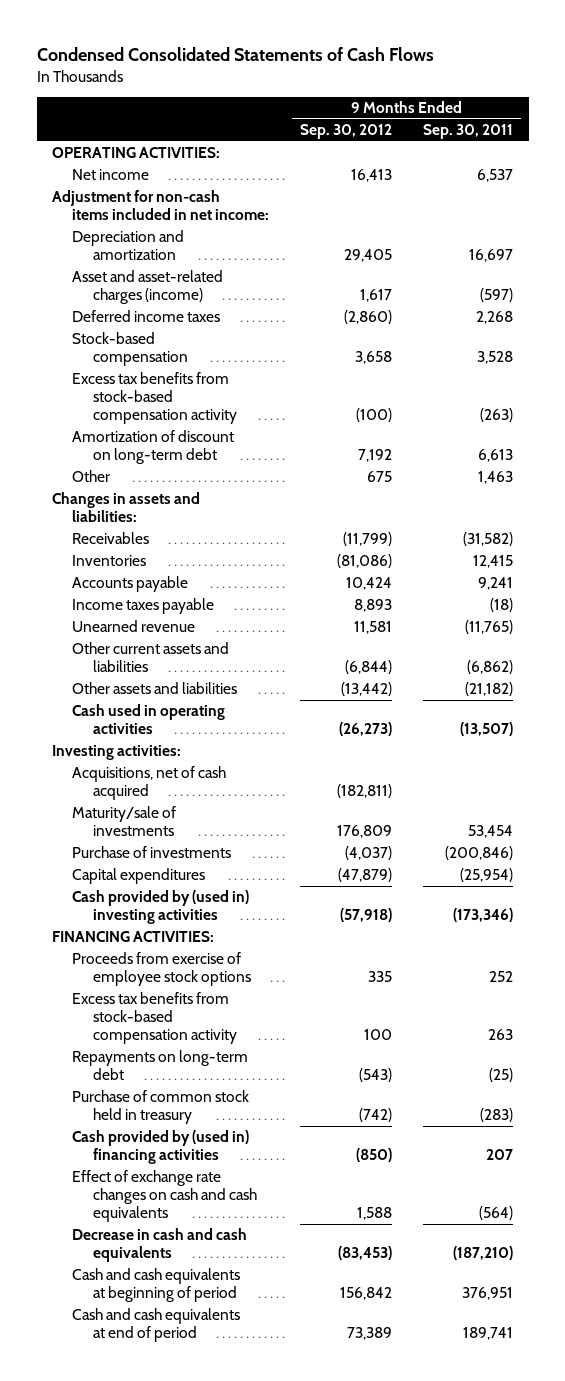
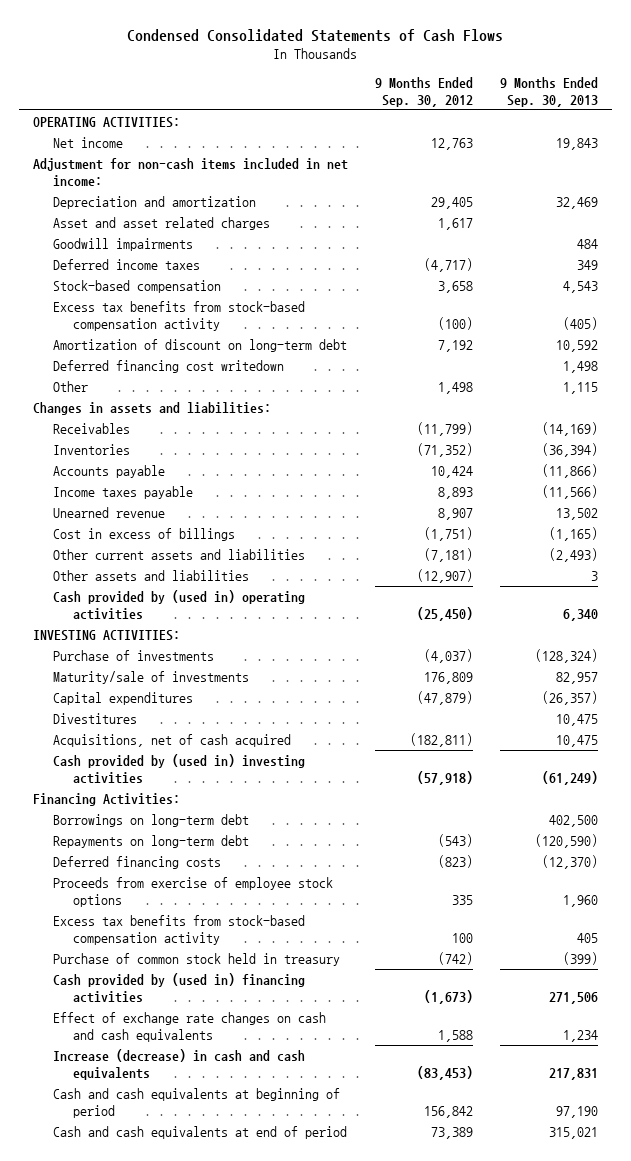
[423,124,514,140] Sep. 30, 2011 -> none
none -> [500,76,599,107] 9 Months Ended Sep. 30, 2013
[351,169,393,183] 16,413 -> [430,137,473,150] 12,763
[72,270,224,305] Asset and asset-related charges (income) -> [52,216,270,230] Asset and asset related charges
none -> [52,237,193,251] Goodwill impairments
[344,310,393,325] (2,860) -> [423,257,473,272] (4,717)
none -> [52,359,284,373] Deferred financing cost writedown
[367,471,393,483] 675 -> [437,381,473,394] 1,498
[337,554,393,569] (81,086) -> [416,442,473,457] (71,352)
[354,621,393,635] 11,581 -> [437,507,473,520] 8,907
none -> [52,527,235,541] Cost in excess of billings
[345,660,393,675] (6,844) -> [423,547,473,562] (7,181)
[341,682,393,697] (13,442) -> [416,568,473,583] (12,907)
[72,704,226,735] Cash used in operating activities -> [52,589,305,620] Cash provided by (used in) operating activities
[339,722,393,737] (26,273) -> [416,606,473,621] (25,450)
[52,745,182,761] Investing activities: -> [32,629,180,641] INVESTING ACTIVITIES:
[72,806,177,837] Maturity/sale of investments -> [52,670,249,684] Maturity/sale of investments
none -> [52,712,137,724] Divestitures
[72,766,227,801] Acquisitions, net of cash acquired -> [52,733,291,747] Acquisitions, net of cash acquired
[52,931,215,943] FINANCING ACTIVITIES: -> [32,792,180,806] Financing Activities:
none -> [52,813,249,827] Borrowings on long-term debt
[72,1050,249,1081] Repayments on long-term debt -> [52,834,249,848] Repayments on long-term debt
none -> [52,855,221,869] Deferred financing costs
[356,1148,393,1163] (850) -> [423,989,473,1004] (1,673)
[72,1228,248,1263] Decrease in cash and cash equivalents -> [52,1048,305,1080] Increase (decrease) in cash and cash equivalents

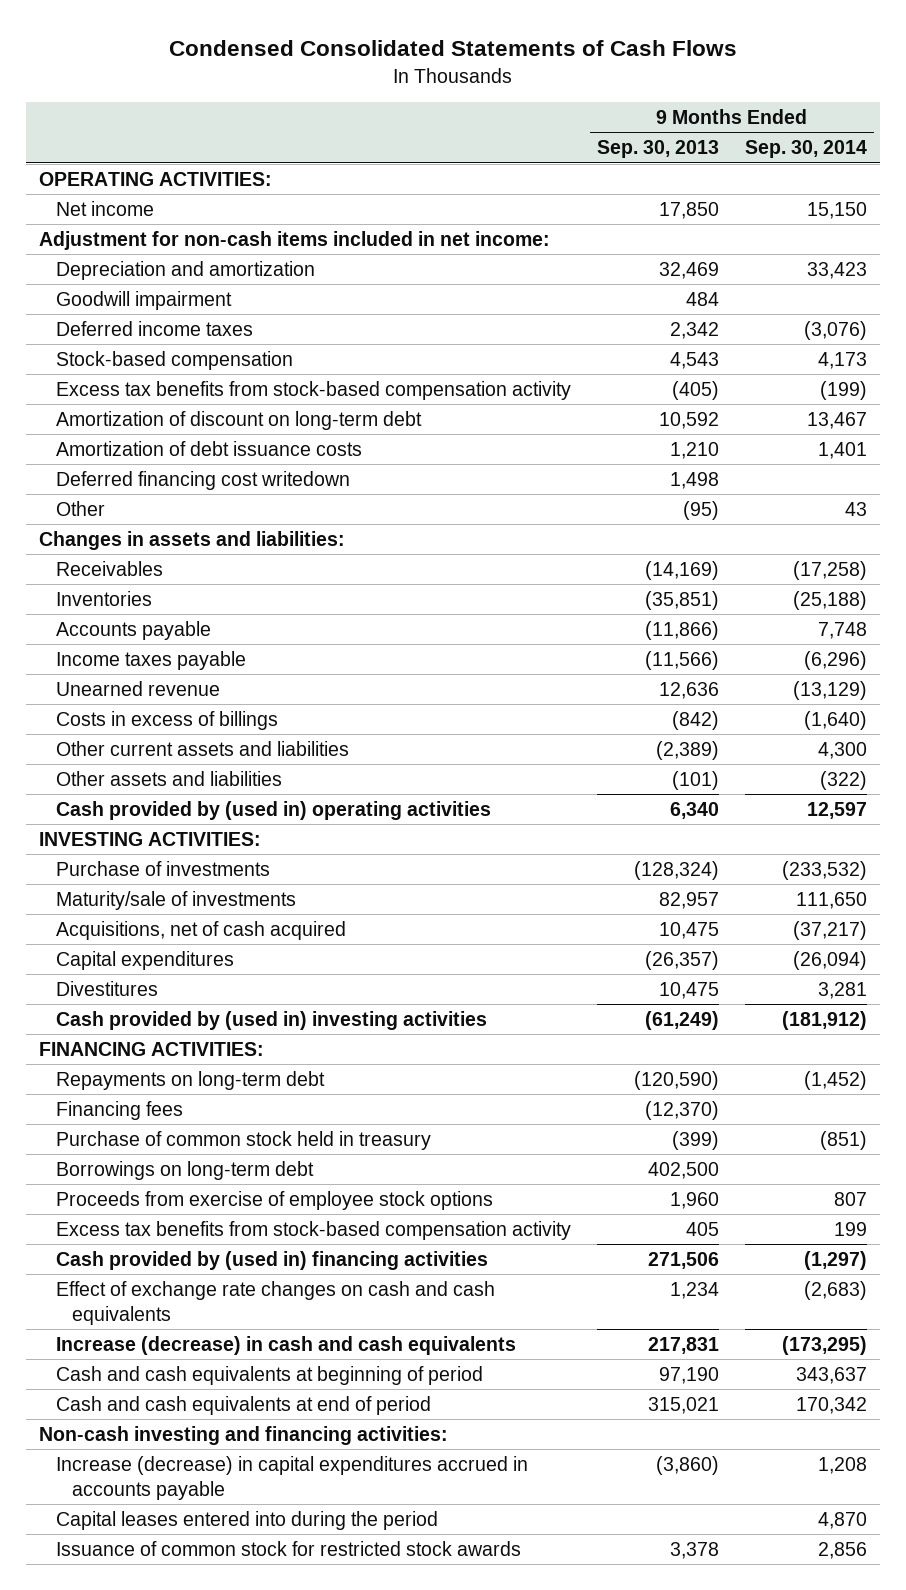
[374,76,473,107] 9 Months Ended Sep. 30, 2012 -> none
none -> [745,140,868,159] Sep. 30, 2014
[556,137,599,150] 19,843 -> [658,201,719,219] 17,850
[52,216,270,230] Asset and asset related charges -> none
[52,237,193,251] Goodwill impairments -> [55,290,232,310] Goodwill impairment
[577,259,599,270] 349 -> [669,321,719,339] 2,342
none -> [55,440,362,456] Amortization of debt issuance costs
[563,381,599,394] 1,115 -> [682,500,719,520] (95)
[542,442,599,457] (36,394) -> [644,590,719,610] (35,851)
[556,507,599,520] 13,502 -> [658,681,719,699] 12,636
[52,527,235,541] Cost in excess of billings -> [55,710,278,730] Costs in excess of billings
[549,526,599,541] (1,165) -> [671,710,719,730] (842)
[549,547,599,562] (2,493) -> [655,740,719,760] (2,389)
[591,570,599,581] 3 -> [671,770,719,790] (101)
[52,733,291,747] Acquisitions, net of cash acquired -> [55,920,346,940] Acquisitions, net of cash acquired
[32,792,180,806] Financing Activities: -> [39,1041,265,1056] FINANCING ACTIVITIES:
[52,855,221,869] Deferred financing costs -> [55,1100,183,1120] Financing fees
[52,952,340,966] Purchase of common stock held in treasury -> [55,1130,431,1150] Purchase of common stock held in treasury
[52,813,249,827] Borrowings on long-term debt -> [55,1160,314,1180] Borrowings on long-term debt
none -> [39,1425,449,1445] Non-cash investing and financing activities:
none -> [55,1455,528,1500] Increase (decrease) in capital expenditures accrued in accounts payable
none -> [55,1510,438,1530] Capital leases entered into during the period
none -> [55,1540,521,1556] Issuance of common stock for restricted stock awards

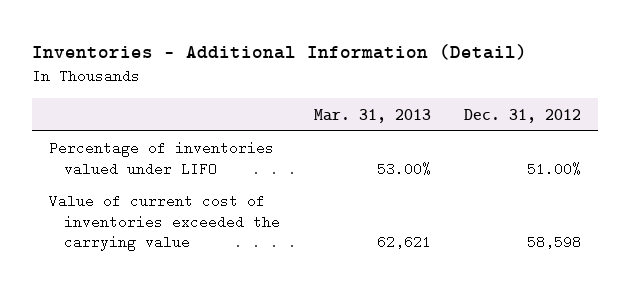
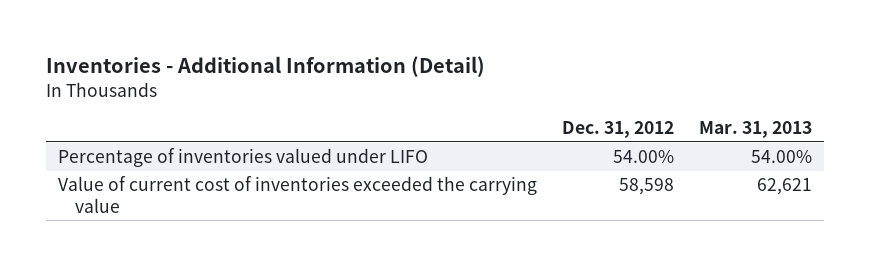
[376,161,431,176] 53.00% -> [750,150,812,164] 54.00%
[527,161,582,176] 51.00% -> [613,150,675,164] 54.00%

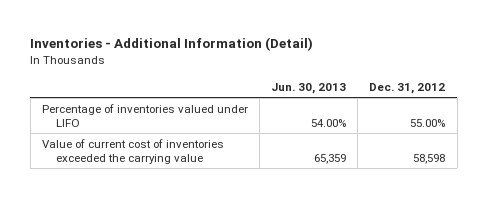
[698,121,812,139] Mar. 31, 2013 -> none
none -> [271,82,347,94] Jun. 30, 2013
[613,150,675,164] 54.00% -> [410,118,446,127] 55.00%

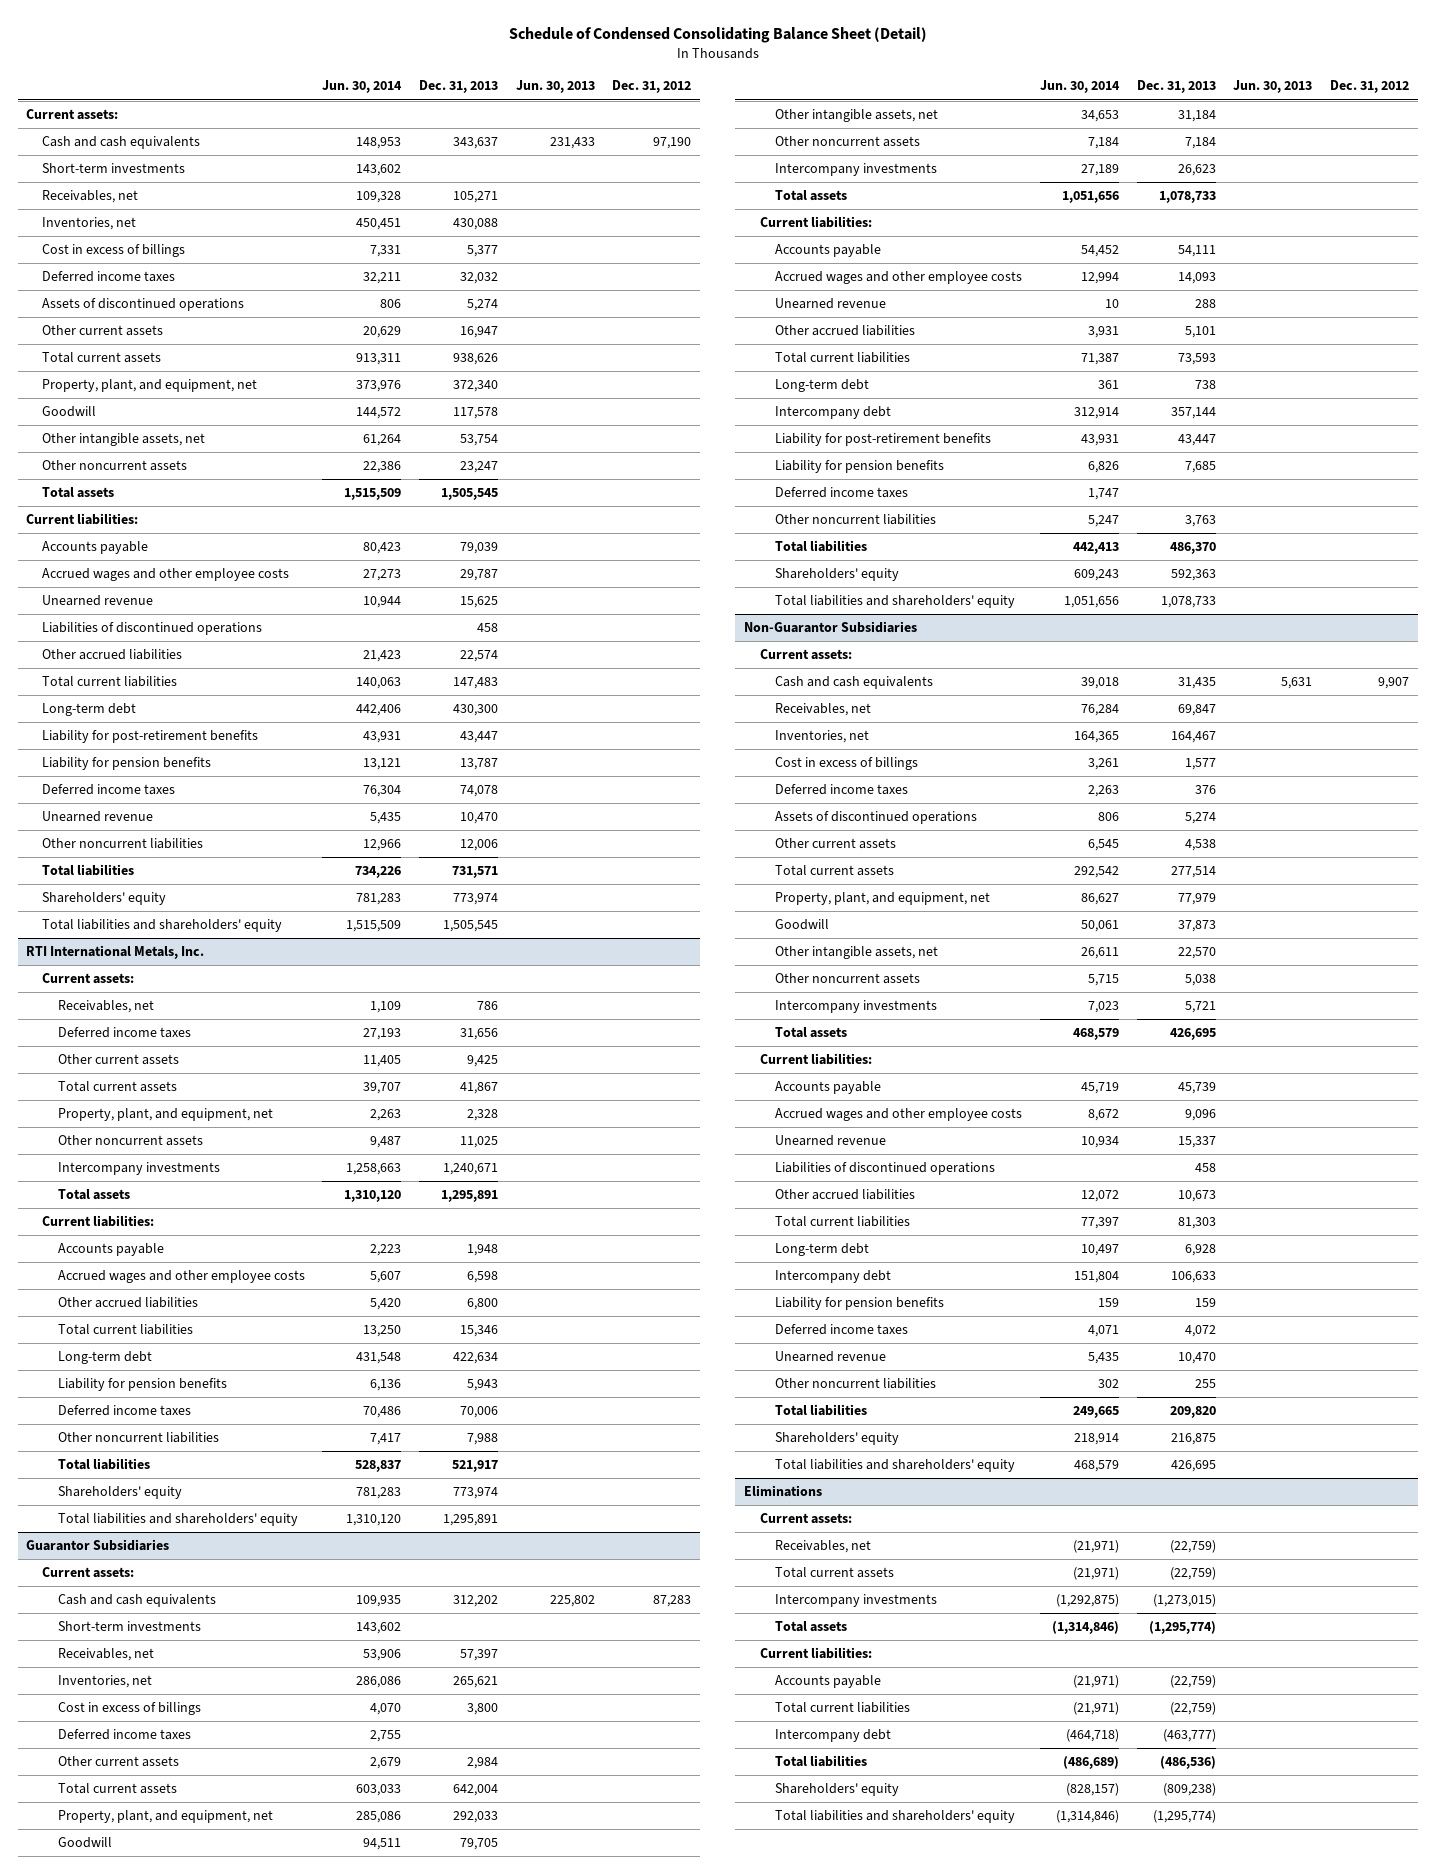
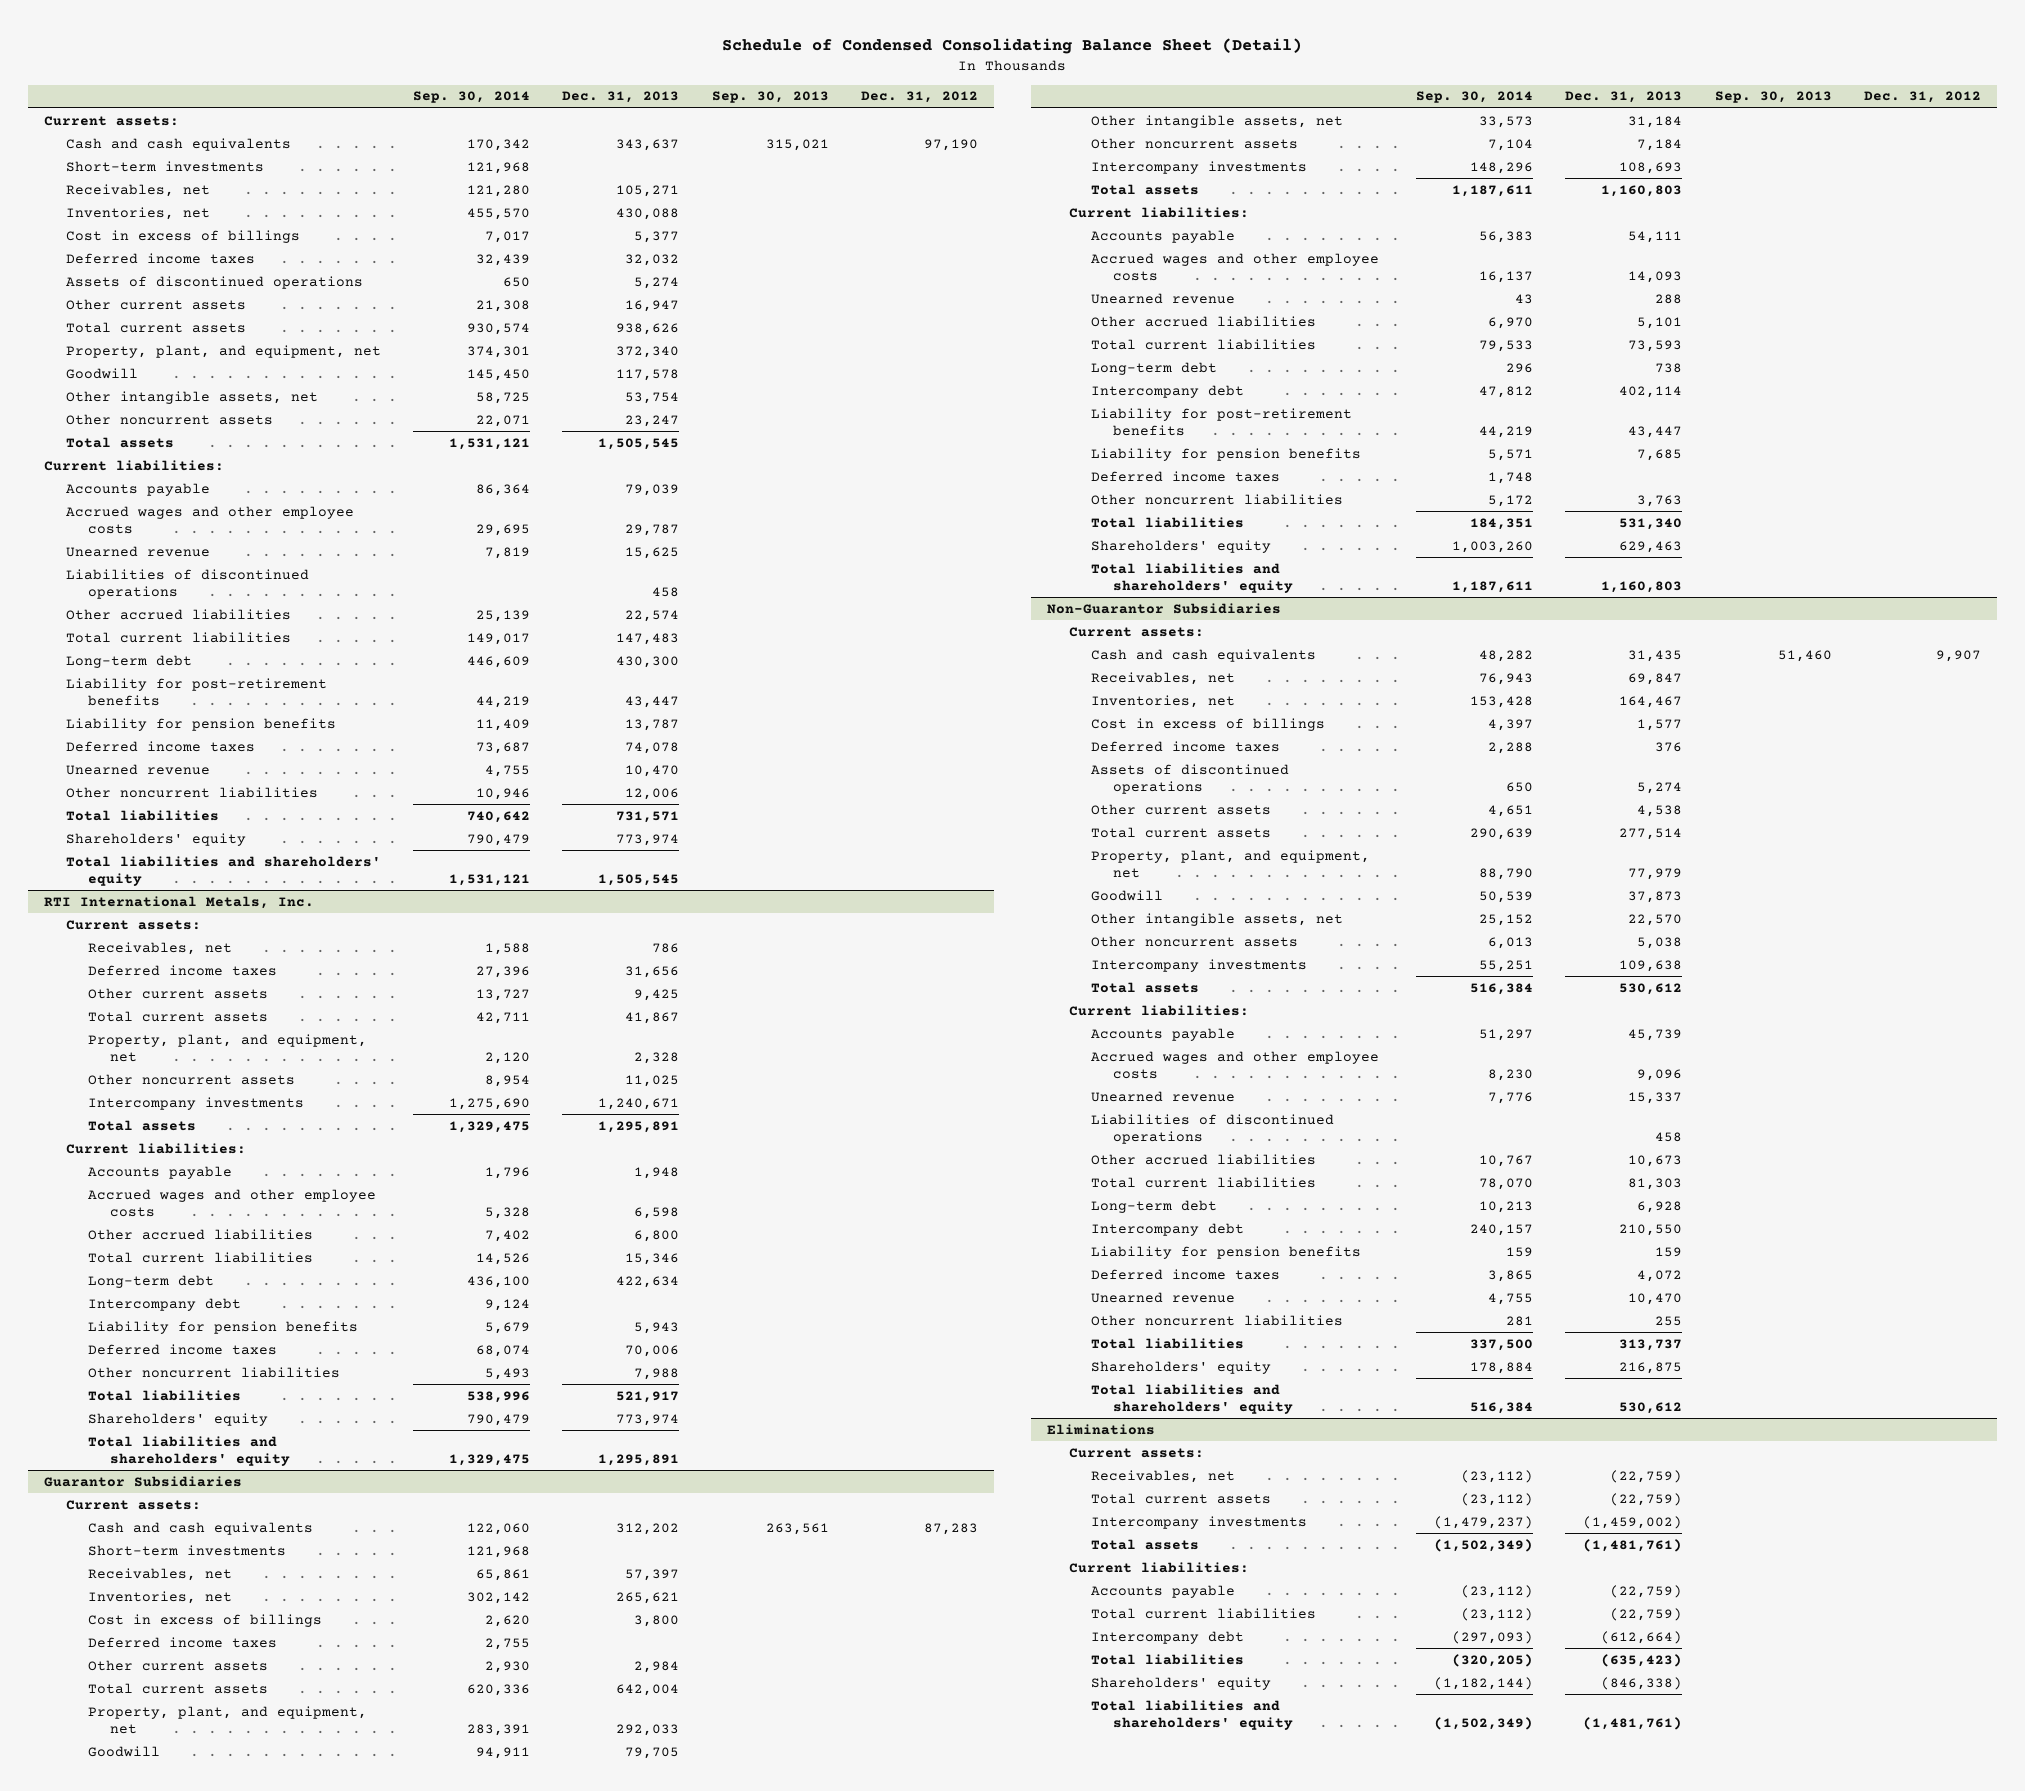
[322,80,403,94] Jun. 30, 2014 -> none
[515,80,595,94] Jun. 30, 2013 -> none
none -> [413,91,531,104] Sep. 30, 2014
none -> [711,91,829,104] Sep. 30, 2013
none -> [87,1297,241,1311] Intercompany debt
[1177,164,1216,177] 26,623 -> [1619,161,1683,174] 108,693
[1158,191,1216,204] 1,078,733 -> [1601,184,1683,197] 1,160,803
[1170,407,1216,420] 357,144 -> [1619,385,1683,398] 402,114
[1169,542,1216,555] 486,370 -> [1619,517,1683,530] 531,340
[1170,569,1216,582] 592,363 -> [1619,540,1683,553] 629,463
[1160,596,1216,609] 1,078,733 -> [1601,580,1683,593] 1,160,803
[1184,1001,1216,1014] 5,721 -> [1619,959,1683,972] 109,638
[1169,1028,1216,1041] 426,695 -> [1619,982,1683,995] 530,612
[1170,1271,1216,1284] 106,633 -> [1619,1223,1683,1236] 210,550
[1169,1406,1216,1419] 209,820 -> [1619,1338,1683,1351] 313,737
[1170,1460,1216,1473] 426,695 -> [1619,1401,1683,1414] 530,612
[1152,1594,1216,1608] (1,273,015) -> [1583,1515,1683,1529] (1,459,002)
[1148,1621,1216,1635] (1,295,774) -> [1583,1538,1683,1552] (1,481,761)
[1162,1729,1216,1743] (463,777) -> [1601,1630,1683,1644] (612,664)
[1159,1756,1216,1770] (486,536) -> [1601,1653,1683,1667] (635,423)
[1162,1783,1216,1797] (809,238) -> [1601,1676,1683,1690] (846,338)
[1152,1810,1216,1824] (1,295,774) -> [1583,1716,1683,1730] (1,481,761)

